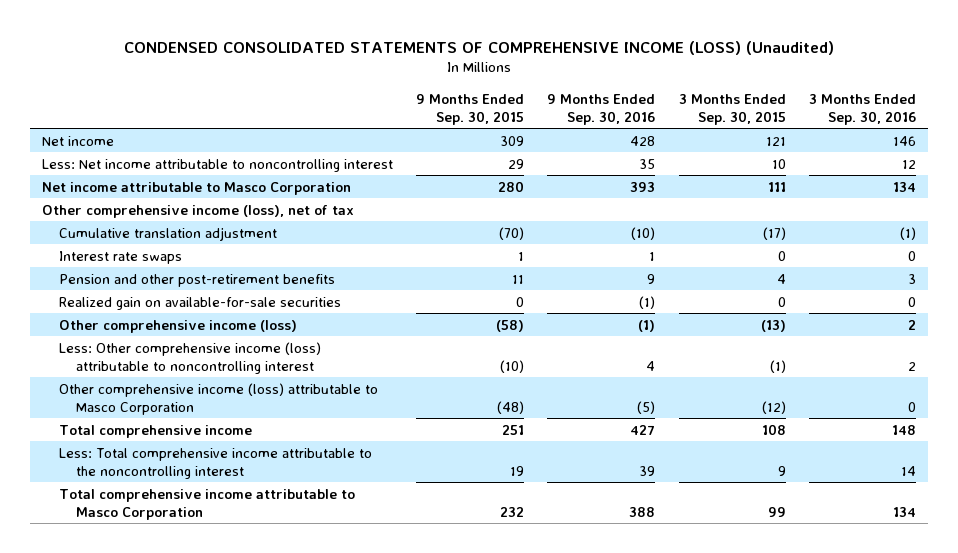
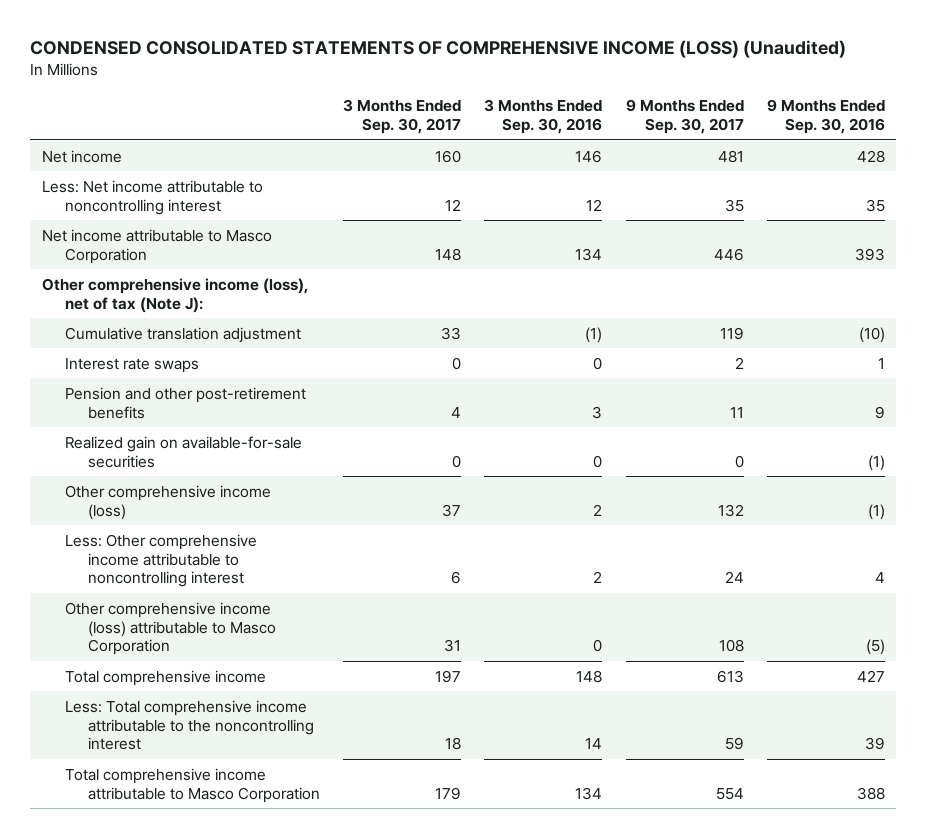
[416,93,525,125] 9 Months Ended Sep. 30, 2015 -> none
[678,93,786,125] 3 Months Ended Sep. 30, 2015 -> none
none -> [343,99,462,135] 3 Months Ended Sep. 30, 2017
none -> [625,99,744,135] 9 Months Ended Sep. 30, 2017
[41,204,354,218] Other comprehensive income (loss), net of tax -> [41,277,308,313] Other comprehensive income (loss), net of tax (Note J):
[59,341,322,374] Less: Other comprehensive income (loss) attributable to noncontrolling interest -> [65,533,258,588] Less: Other comprehensive income attributable to noncontrolling interest

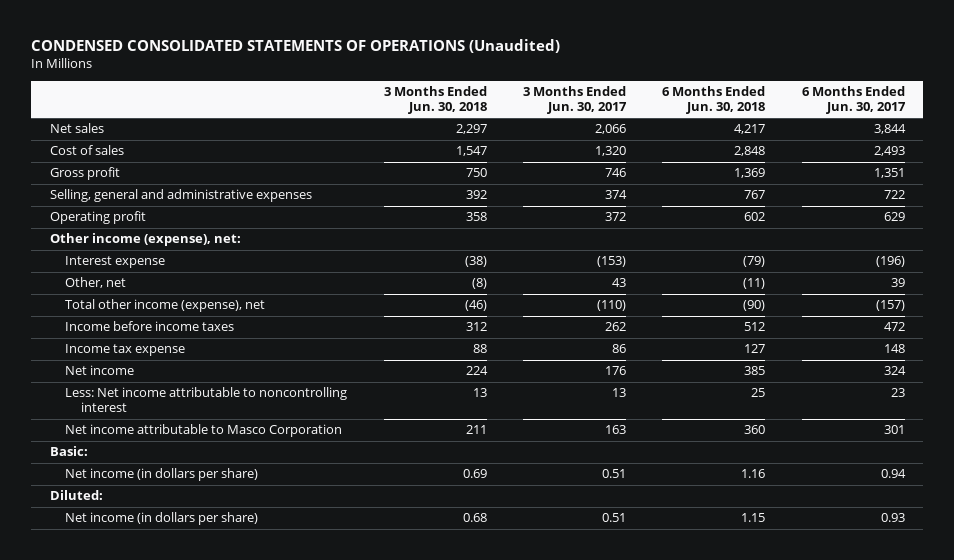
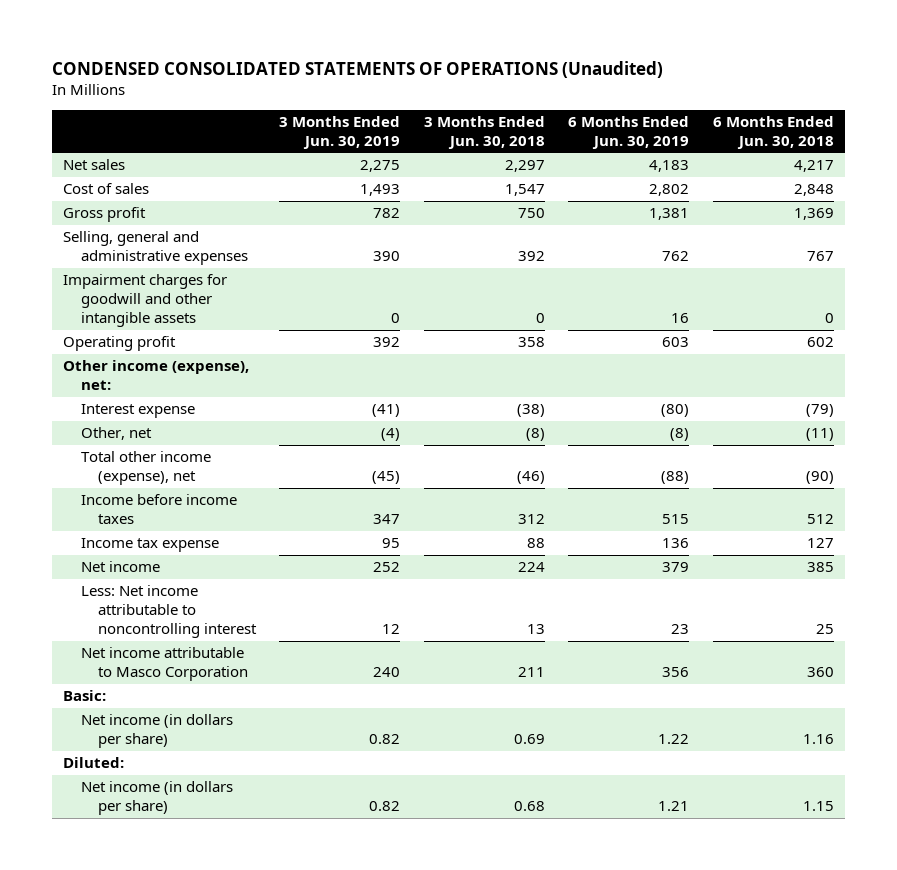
[523,85,628,114] 3 Months Ended Jun. 30, 2017 -> none
[801,85,906,114] 6 Months Ended Jun. 30, 2017 -> none
none -> [279,115,401,149] 3 Months Ended Jun. 30, 2019
none -> [568,115,690,149] 6 Months Ended Jun. 30, 2019
none -> [63,274,228,328] Impairment charges for goodwill and other intangible assets

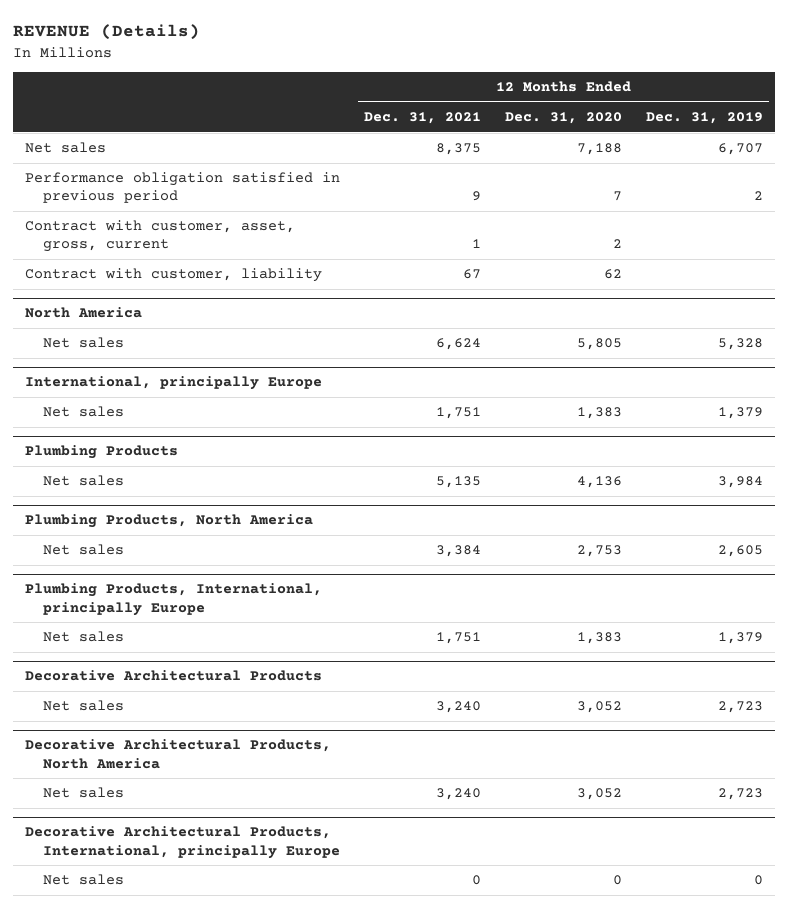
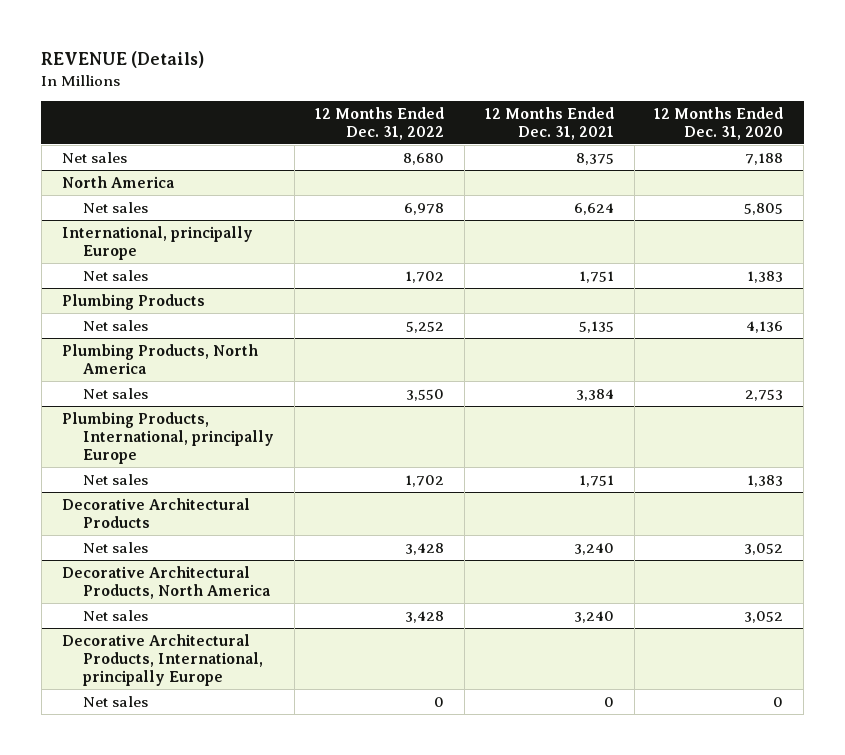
[646,111,764,124] Dec. 31, 2019 -> none
none -> [314,106,444,140] 12 Months Ended Dec. 31, 2022
[25,172,341,204] Performance obligation satisfied in previous period -> none
[25,220,296,253] Contract with customer, asset, gross, current -> none
[25,268,323,283] Contract with customer, liability -> none

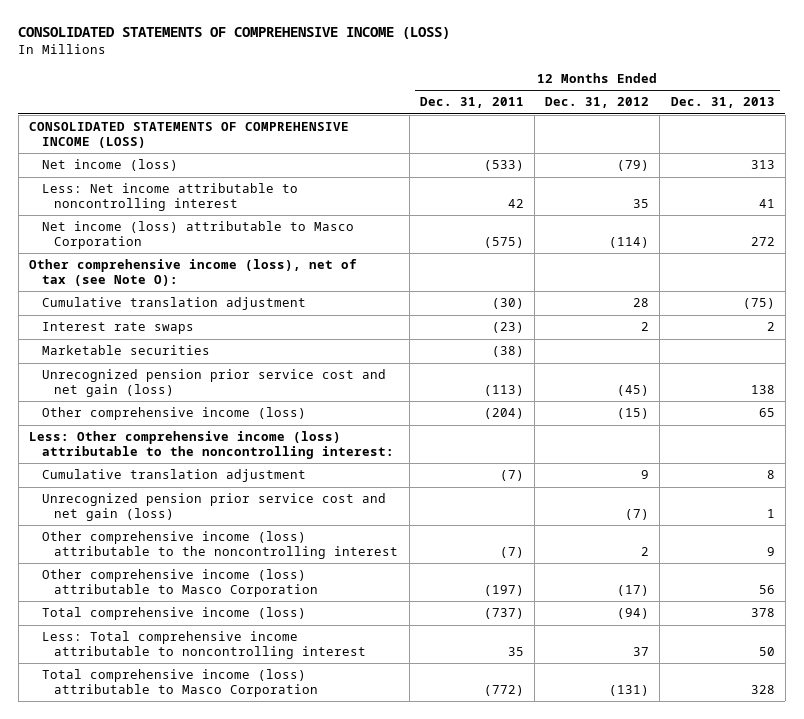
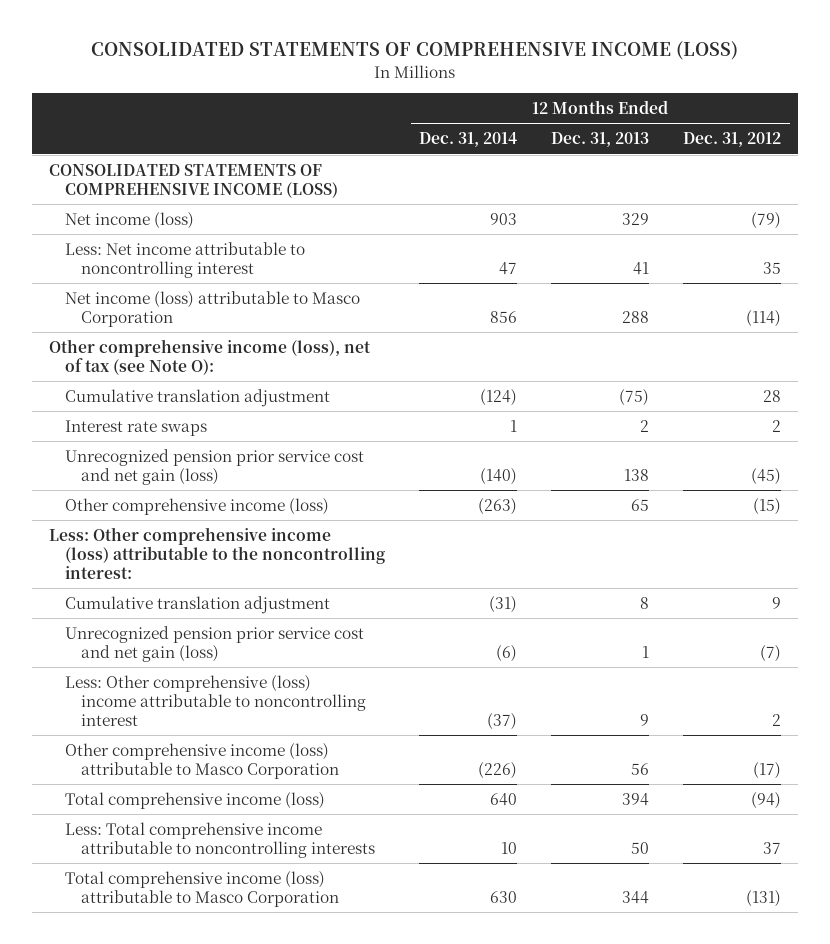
[419,97,524,109] Dec. 31, 2011 -> none
none -> [419,132,518,148] Dec. 31, 2014
[750,160,775,170] 313 -> [622,212,650,225] 329
[750,236,775,246] 272 -> [622,310,650,323] 288
[41,345,210,356] Marketable securities -> none
[41,531,399,559] Other comprehensive income (loss) attributable to the noncontrolling interest -> [65,674,367,727] Less: Other comprehensive (loss) income attributable to noncontrolling interest
[750,608,775,618] 378 -> [622,792,650,806] 394
[41,631,367,659] Less: Total comprehensive income attributable to noncontrolling interest -> [65,821,376,858] Less: Total comprehensive income attributable to noncontrolling interests
[750,684,775,694] 328 -> [622,890,650,904] 344

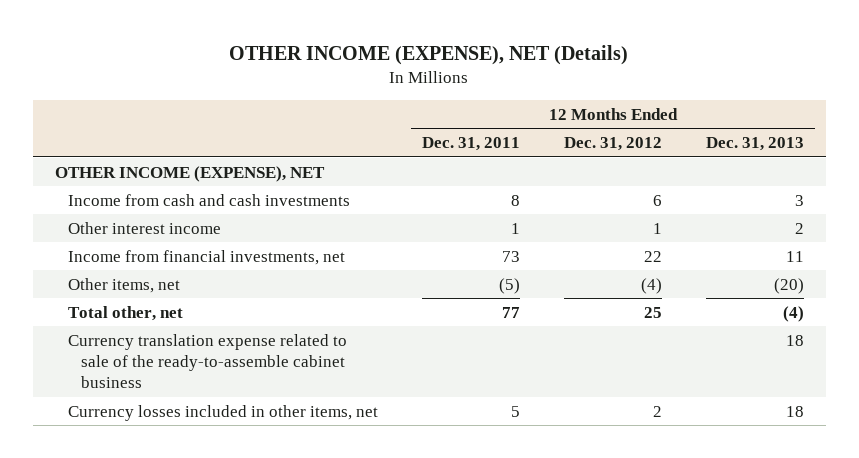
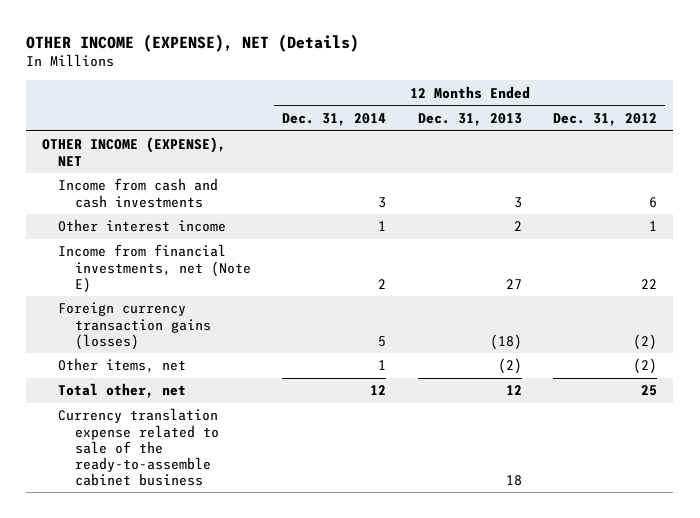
[422,137,521,152] Dec. 31, 2011 -> none
none -> [282,112,387,126] Dec. 31, 2014
[68,249,346,265] Income from financial investments, net -> [58,244,251,293] Income from financial investments, net (Note E)
[786,250,805,262] 11 -> [505,278,522,289] 27
none -> [58,302,211,350] Foreign currency transaction gains (losses)
[641,277,663,294] (4) -> [633,358,658,375] (2)
[774,277,805,294] (20) -> [497,358,522,375] (2)
[783,305,805,322] (4) -> [505,385,522,396] 12
[68,404,379,421] Currency losses included in other items, net -> none

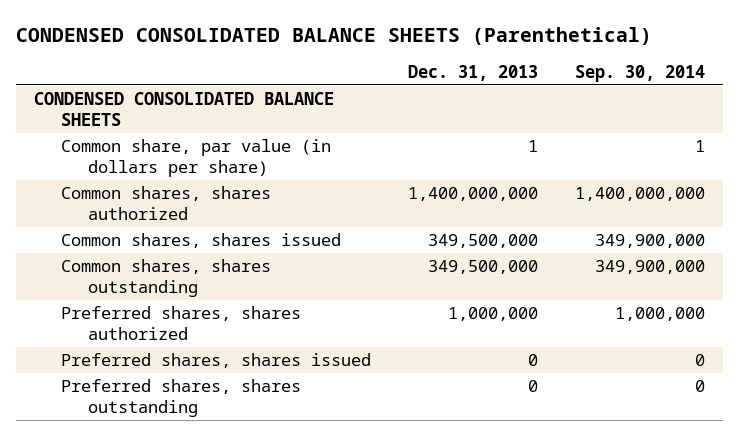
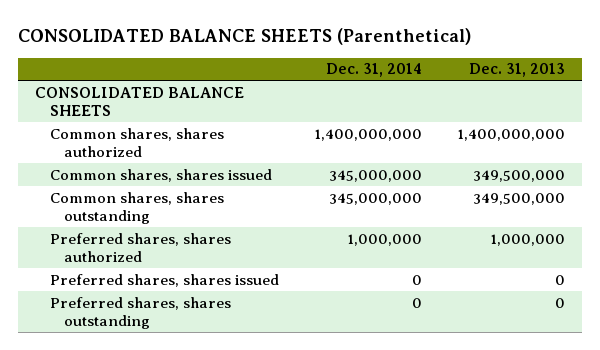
[15,26,652,45] CONDENSED CONSOLIDATED BALANCE SHEETS (Parenthetical) -> [17,27,471,45] CONSOLIDATED BALANCE SHEETS (Parenthetical)
[574,64,705,82] Sep. 30, 2014 -> none
none -> [325,63,422,78] Dec. 31, 2014
[60,139,331,178] Common share, par value (in dollars per share) -> none
[34,92,335,127] CONDENSED CONSOLIDATED BALANCE SHEETS -> [35,86,245,117] CONSOLIDATED BALANCE SHEETS

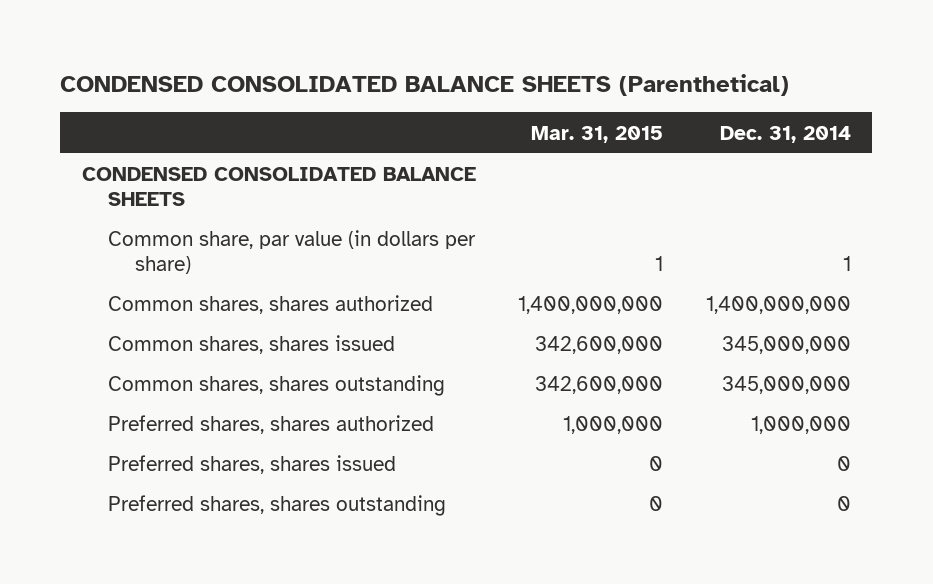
[17,27,471,45] CONSOLIDATED BALANCE SHEETS (Parenthetical) -> [60,74,790,97] CONDENSED CONSOLIDATED BALANCE SHEETS (Parenthetical)
[468,63,565,78] Dec. 31, 2013 -> none
none -> [531,125,664,143] Mar. 31, 2015
[35,86,245,117] CONSOLIDATED BALANCE SHEETS -> [81,167,476,206] CONDENSED CONSOLIDATED BALANCE SHEETS
none -> [108,230,477,274] Common share, par value (in dollars per share)

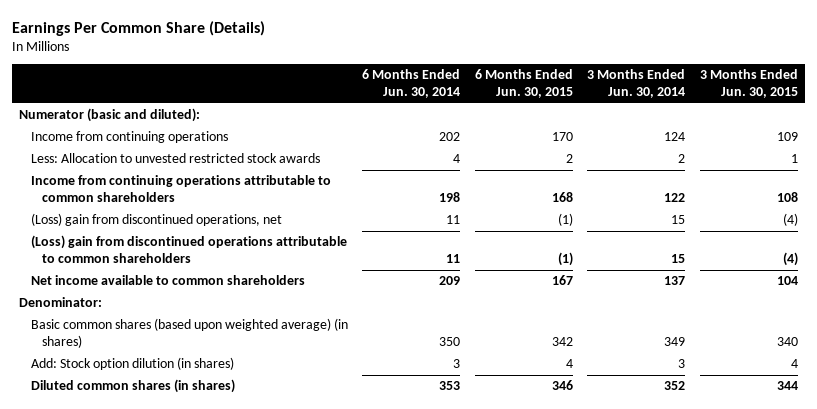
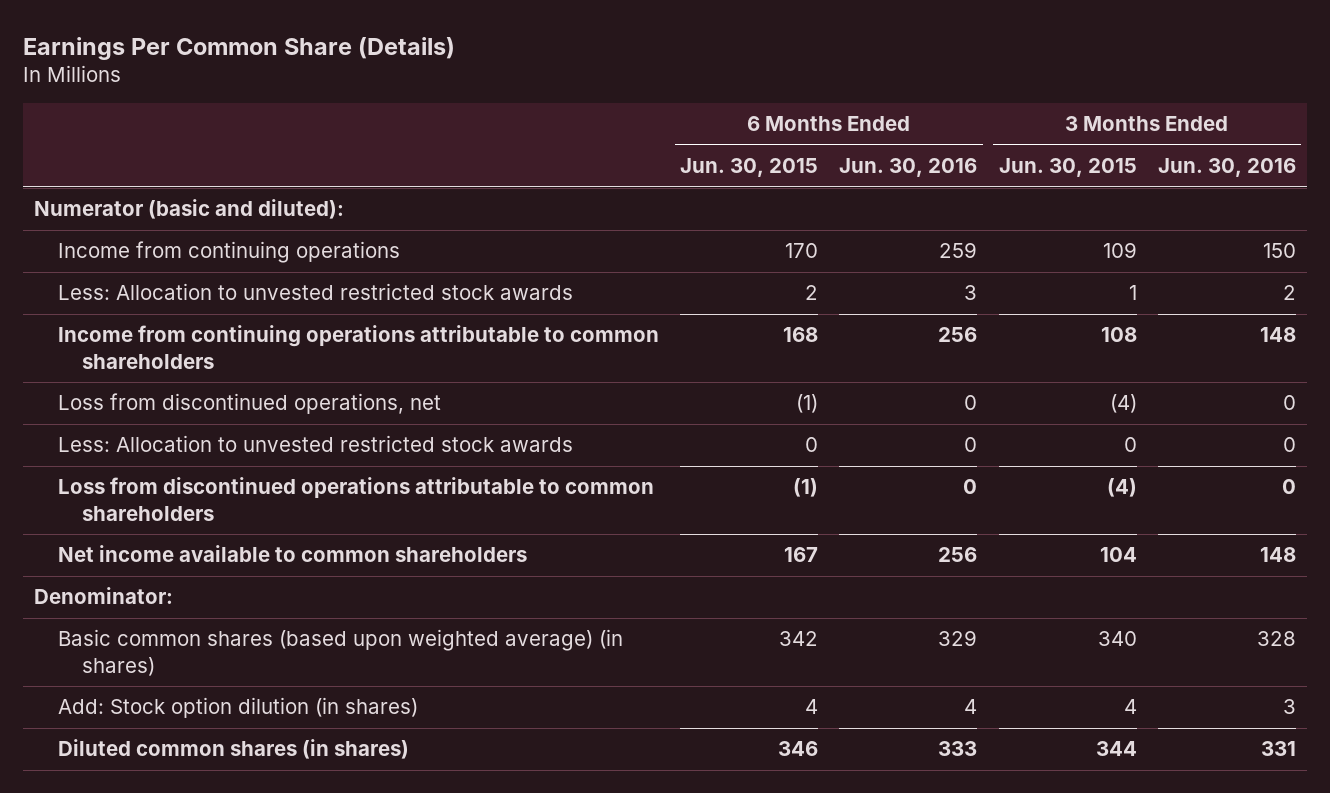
[362,69,461,98] 6 Months Ended Jun. 30, 2014 -> none
[587,69,686,98] 3 Months Ended Jun. 30, 2014 -> none
none -> [839,158,978,178] Jun. 30, 2016
none -> [1158,158,1297,178] Jun. 30, 2016
[30,213,282,227] (Loss) gain from discontinued operations, net -> [57,393,441,415] Loss from discontinued operations, net
none -> [57,435,573,453] Less: Allocation to unvested restricted stock awards
[30,235,347,263] (Loss) gain from discontinued operations attributable to common shareholders -> [57,477,654,521] Loss from discontinued operations attributable to common shareholders

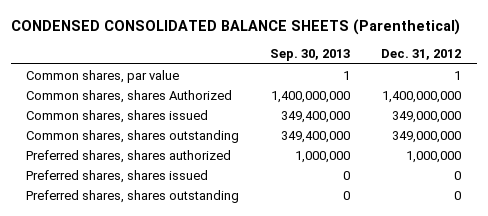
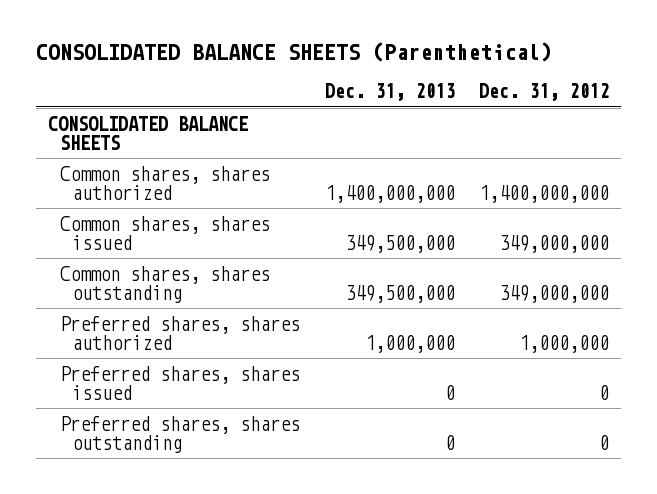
[10,18,460,35] CONDENSED CONSOLIDATED BALANCE SHEETS (Parenthetical) -> [36,42,553,63] CONSOLIDATED BALANCE SHEETS (Parenthetical)
[270,49,351,62] Sep. 30, 2013 -> none
none -> [324,83,455,102] Dec. 31, 2013
[26,69,180,83] Common shares, par value -> none
none -> [48,115,249,150] CONSOLIDATED BALANCE SHEETS
[26,89,233,103] Common shares, shares Authorized -> [60,165,271,200] Common shares, shares authorized

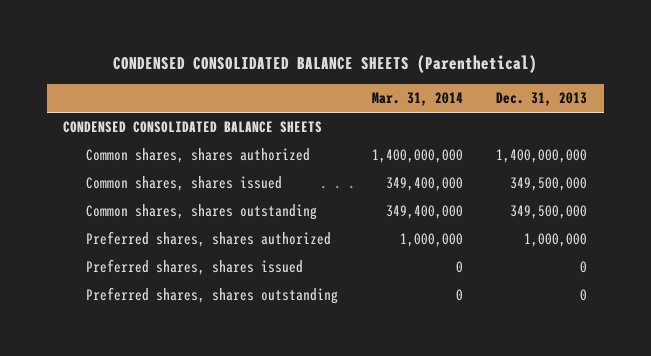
[36,42,553,63] CONSOLIDATED BALANCE SHEETS (Parenthetical) -> [113,55,538,74] CONDENSED CONSOLIDATED BALANCE SHEETS (Parenthetical)
[478,83,609,102] Dec. 31, 2012 -> none
none -> [371,92,463,107] Mar. 31, 2014
[48,115,249,150] CONSOLIDATED BALANCE SHEETS -> [63,121,323,134] CONDENSED CONSOLIDATED BALANCE SHEETS

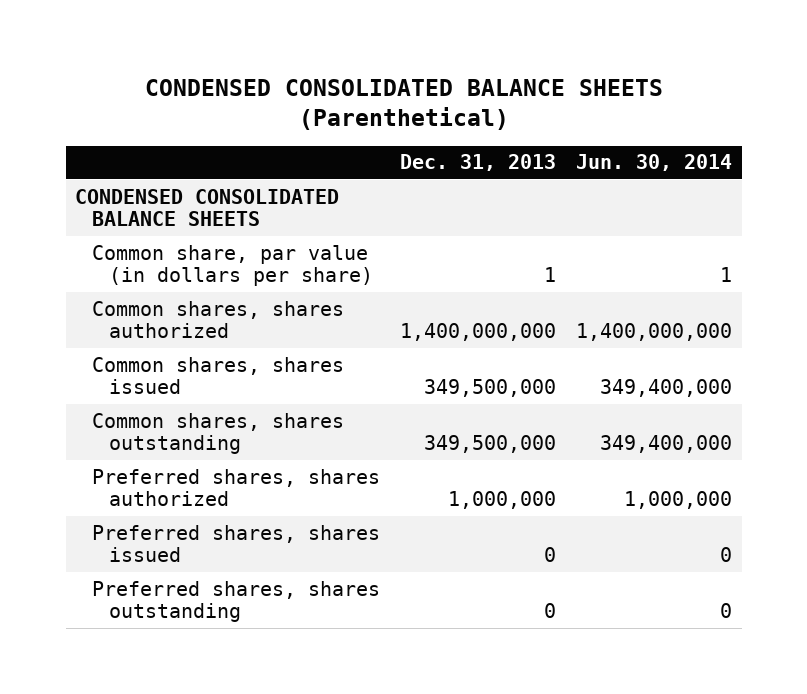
[371,92,463,107] Mar. 31, 2014 -> none
none -> [575,154,732,172] Jun. 30, 2014
none -> [92,244,373,287] Common share, par value (in dollars per share)

